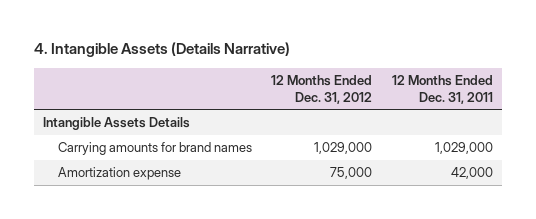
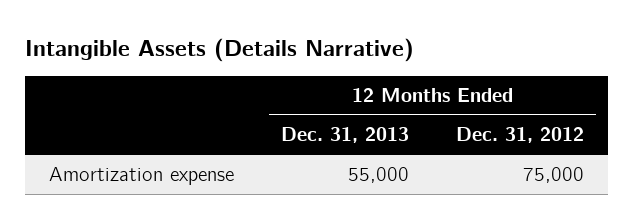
[33,42,290,58] 4. Intangible Assets (Details Narrative) -> [25,37,415,62] Intangible Assets (Details Narrative)
[391,74,493,104] 12 Months Ended Dec. 31, 2011 -> none
none -> [281,127,410,144] Dec. 31, 2013
[43,117,191,131] Intangible Assets Details -> none
[58,142,253,156] Carrying amounts for brand names -> none

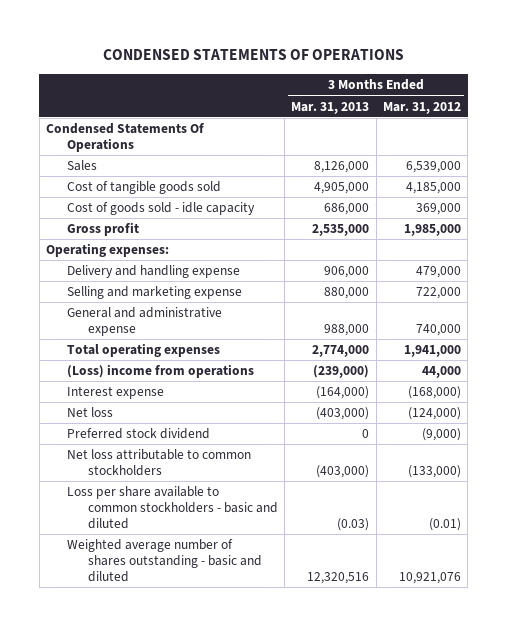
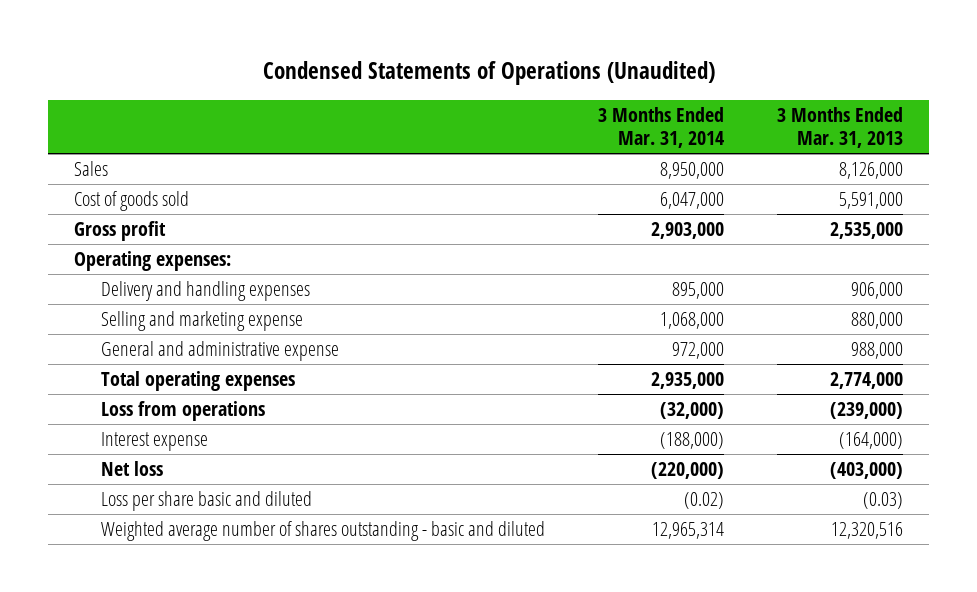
[102,49,404,61] CONDENSED STATEMENTS OF OPERATIONS -> [262,61,715,86] Condensed Statements of Operations (Unaudited)
[383,101,462,114] Mar. 31, 2012 -> none
none -> [598,106,725,149] 3 Months Ended Mar. 31, 2014
[46,123,206,152] Condensed Statements Of Operations -> none
[67,181,222,195] Cost of tangible goods sold -> none
[67,202,256,216] Cost of goods sold - idle capacity -> [74,191,190,212] Cost of goods sold
[324,203,370,216] 686,000 -> [838,192,903,210] 5,591,000
[67,265,241,279] Delivery and handling expense -> [101,281,311,302] Delivery and handling expenses
[67,364,255,379] (Loss) income from operations -> [101,401,266,422] Loss from operations
[67,428,211,440] Preferred stock dividend -> none
[67,449,252,476] Net loss attributable to common stockholders -> none
[67,486,278,529] Loss per share available to common stockholders - basic and diluted -> [101,491,313,512] Loss per share basic and diluted

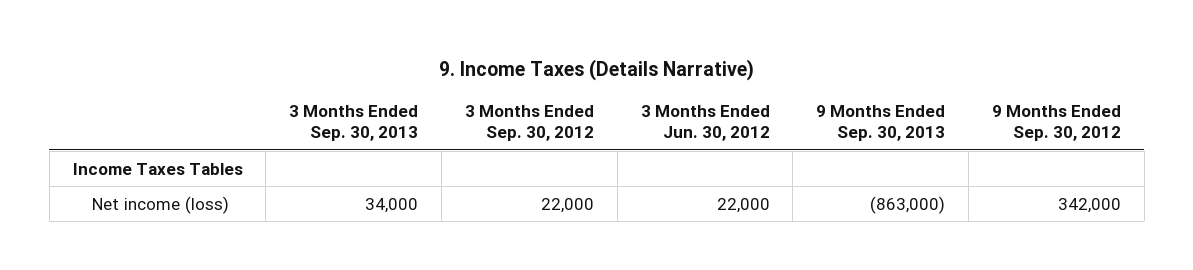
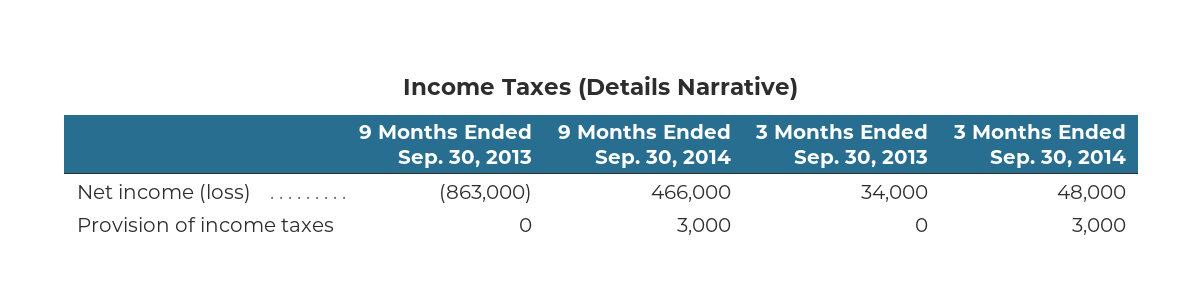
[438,58,754,81] 9. Income Taxes (Details Narrative) -> [403,76,799,101] Income Taxes (Details Narrative)
[464,104,594,142] 3 Months Ended Sep. 30, 2012 -> none
[640,104,770,142] 3 Months Ended Jun. 30, 2012 -> none
[991,104,1121,142] 9 Months Ended Sep. 30, 2012 -> none
none -> [557,124,731,169] 9 Months Ended Sep. 30, 2014
none -> [952,124,1126,169] 3 Months Ended Sep. 30, 2014
[72,162,243,175] Income Taxes Tables -> none
none -> [76,216,334,232] Provision of income taxes

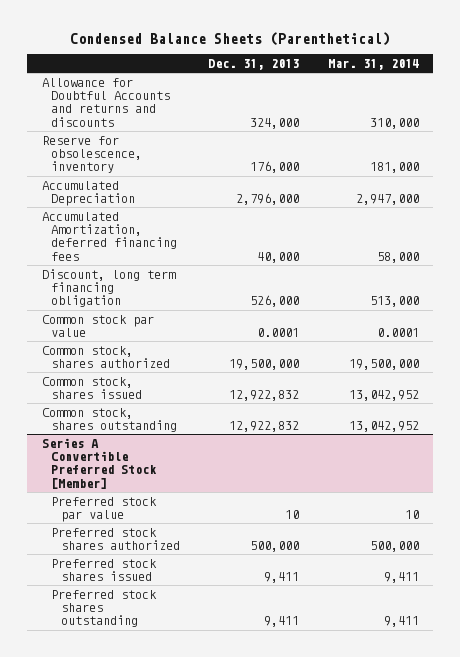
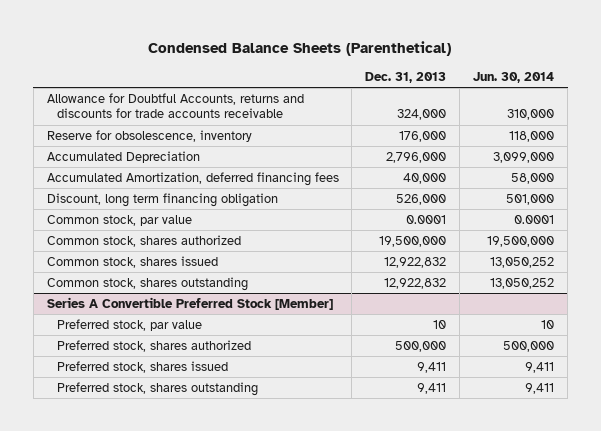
[327,58,419,70] Mar. 31, 2014 -> none
none -> [473,71,555,83] Jun. 30, 2014
[41,77,171,127] Allowance for Doubtful Accounts and returns and discounts -> [46,93,304,119] Allowance for Doubtful Accounts, returns and discounts for trade accounts receivable
[41,314,154,338] Common stock par value -> [46,215,192,227] Common stock, par value
[51,496,158,523] Preferred stock par value -> [56,319,202,332] Preferred stock, par value
[51,527,181,551] Preferred stock shares authorized -> [56,340,251,353] Preferred stock, shares authorized
[51,558,158,582] Preferred stock shares issued -> [56,361,228,374] Preferred stock, shares issued
[51,589,158,628] Preferred stock shares outstanding -> [56,382,258,397] Preferred stock, shares outstanding

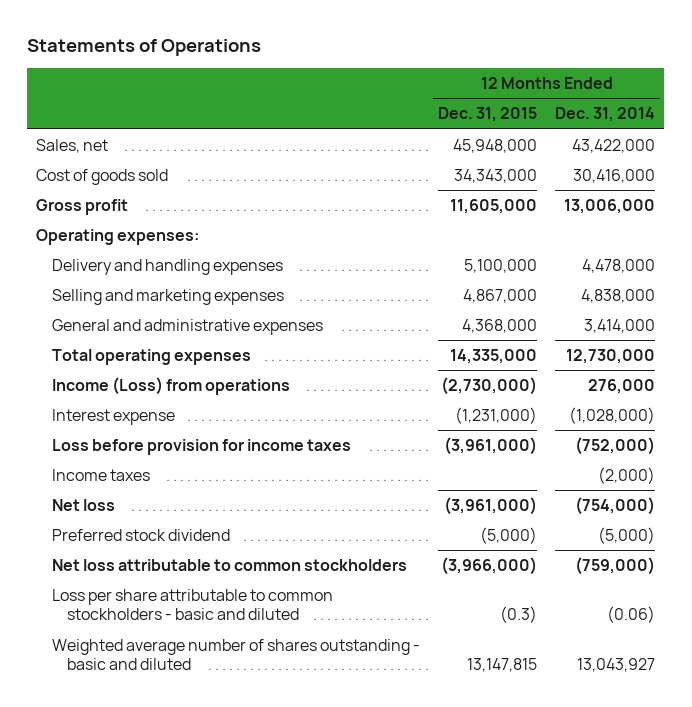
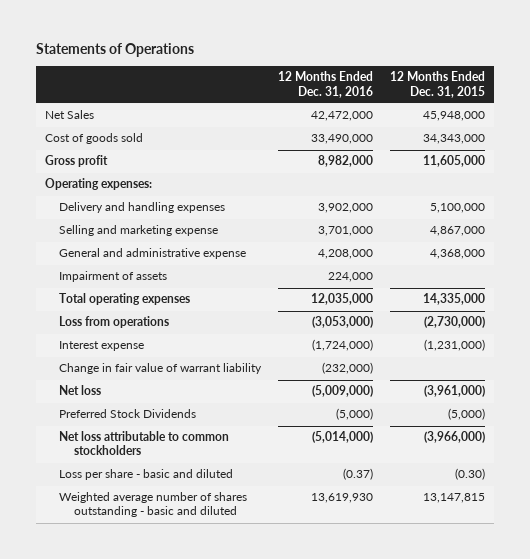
[555,107,656,123] Dec. 31, 2014 -> none
none -> [278,71,374,98] 12 Months Ended Dec. 31, 2016
[36,138,109,153] Sales, net -> [44,110,94,120] Net Sales
[51,288,284,305] Selling and marketing expenses -> [59,225,219,237] Selling and marketing expense
[51,318,323,335] General and administrative expenses -> [59,248,247,260] General and administrative expense
none -> [59,271,168,283] Impairment of assets
[51,376,290,395] Income (Loss) from operations -> [59,316,170,329] Loss from operations
[51,438,351,455] Loss before provision for income taxes -> none
[51,468,150,481] Income taxes -> none
none -> [59,363,263,375] Change in fair value of warrant liability
[51,528,230,541] Preferred stock dividend -> [59,409,197,419] Preferred Stock Dividends
[51,588,333,621] Loss per share attributable to common stockholders - basic and diluted -> [59,469,234,481] Loss per share - basic and diluted
[500,606,538,624] (0.3) -> [455,468,486,481] (0.30)

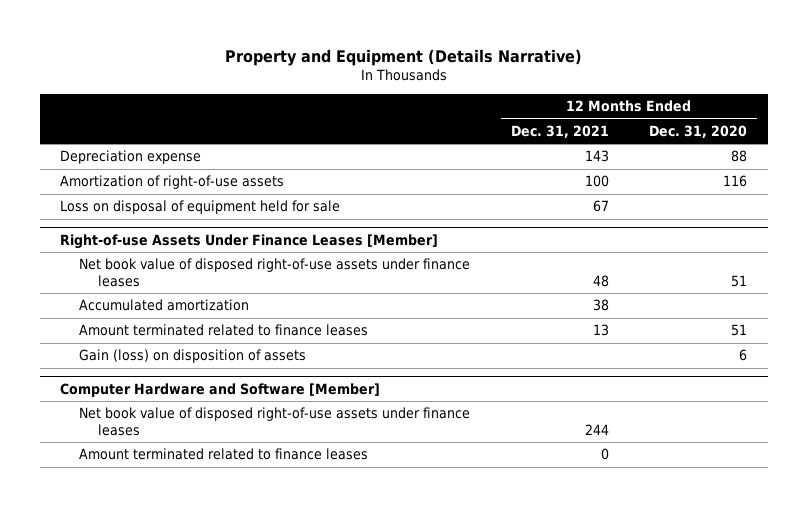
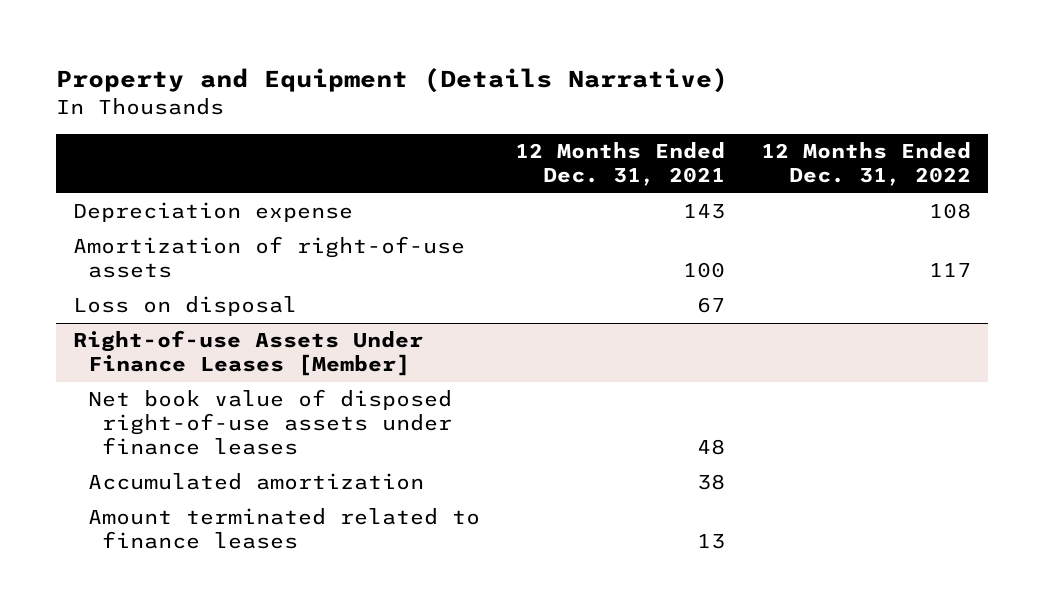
[649,124,748,138] Dec. 31, 2020 -> none
none -> [760,142,971,187] 12 Months Ended Dec. 31, 2022
[60,200,341,215] Loss on disposal of equipment held for sale -> [73,296,298,317] Loss on disposal
[79,349,307,364] Gain (loss) on disposition of assets -> none
[60,382,381,397] Computer Hardware and Software [Member] -> none
[79,407,471,436] Net book value of disposed right-of-use assets under finance leases -> none
[79,448,369,461] Amount terminated related to finance leases -> none

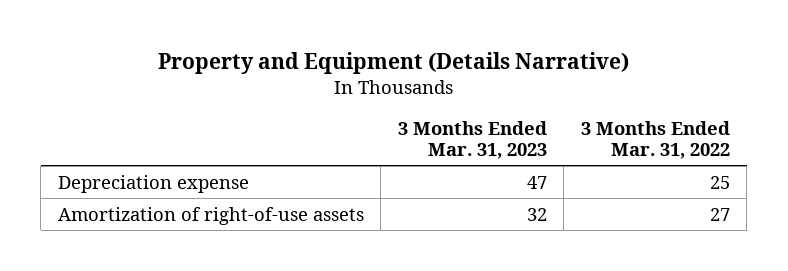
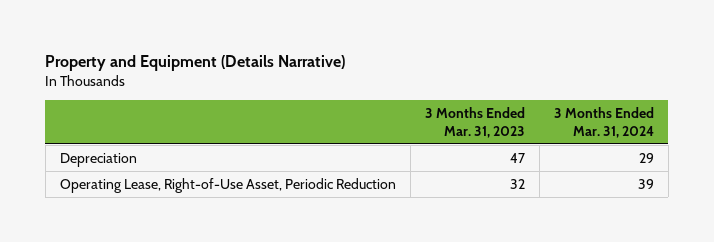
[580,120,730,159] 3 Months Ended Mar. 31, 2022 -> none
none -> [553,107,654,138] 3 Months Ended Mar. 31, 2024
[57,174,249,193] Depreciation expense -> [59,152,137,167] Depreciation
[57,206,364,225] Amortization of right-of-use assets -> [59,177,396,193] Operating Lease, Right-of-Use Asset, Periodic Reduction

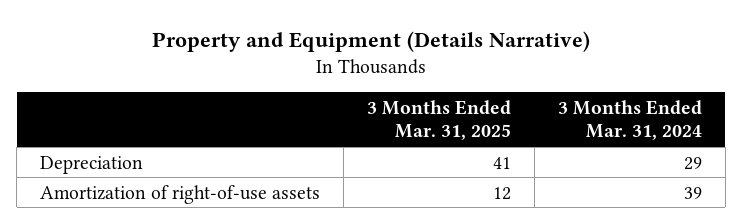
[424,107,525,138] 3 Months Ended Mar. 31, 2023 -> none
none -> [367,99,512,141] 3 Months Ended Mar. 31, 2025
[59,177,396,193] Operating Lease, Right-of-Use Asset, Periodic Reduction -> [40,184,321,204] Amortization of right-of-use assets

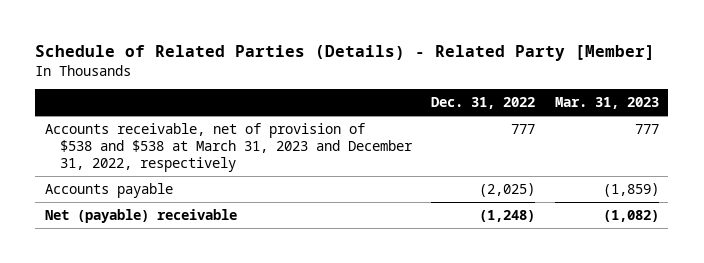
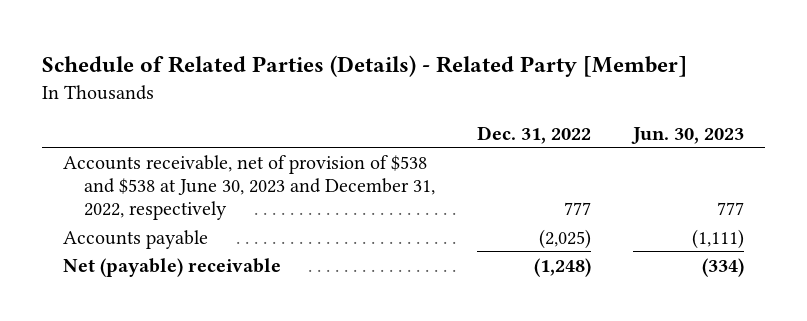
[554,97,659,110] Mar. 31, 2023 -> none
none -> [630,126,744,144] Jun. 30, 2023
[44,122,413,172] Accounts receivable, net of provision of $538 and $538 at March 31, 2023 and December 31, 2022, respectively -> [62,154,435,221] Accounts receivable, net of provision of $538 and $538 at June 30, 2023 and December 31, 2022, respectively

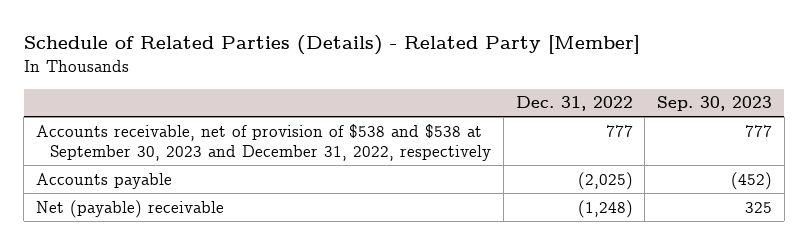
[630,126,744,144] Jun. 30, 2023 -> none
none -> [656,96,772,112] Sep. 30, 2023
[62,154,435,221] Accounts receivable, net of provision of $538 and $538 at June 30, 2023 and December 31, 2022, respectively -> [35,123,492,162] Accounts receivable, net of provision of $538 and $538 at September 30, 2023 and December 31, 2022, respectively

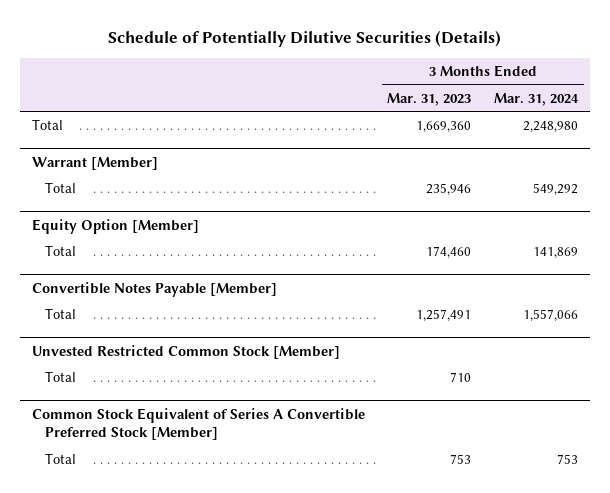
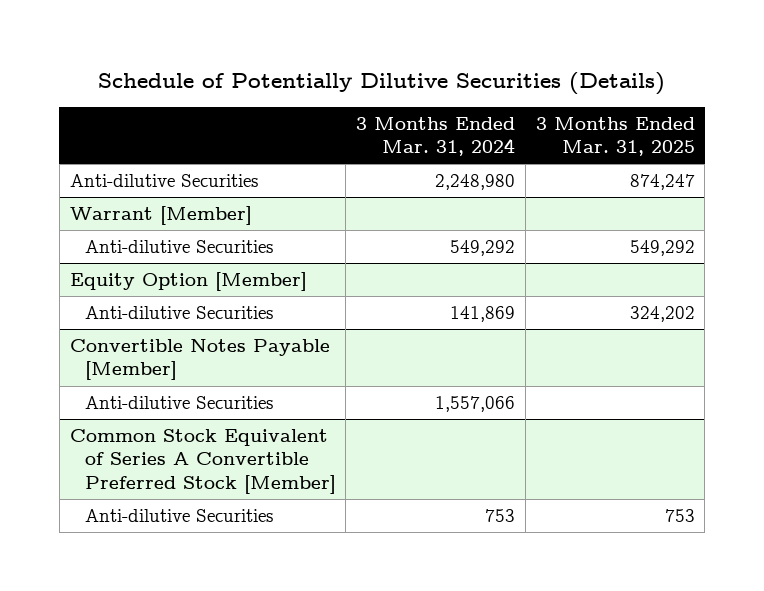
[387,92,472,106] Mar. 31, 2023 -> none
none -> [535,116,695,157] 3 Months Ended Mar. 31, 2025
[31,119,63,131] Total -> [69,173,258,187] Anti-dilutive Securities
[45,182,77,194] Total -> [84,239,273,253] Anti-dilutive Securities
[45,245,77,257] Total -> [84,305,273,319] Anti-dilutive Securities
[31,344,340,359] Unvested Restricted Common Stock [Member] -> none
[45,371,77,383] Total -> none
[45,308,77,320] Total -> [84,395,273,409] Anti-dilutive Securities
[45,453,77,465] Total -> [84,508,273,522] Anti-dilutive Securities

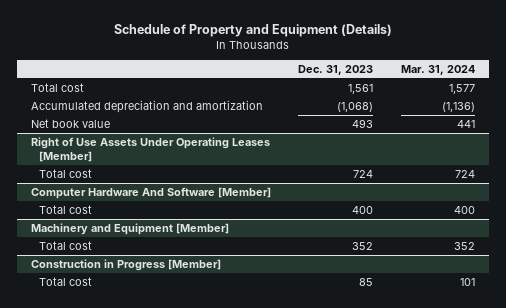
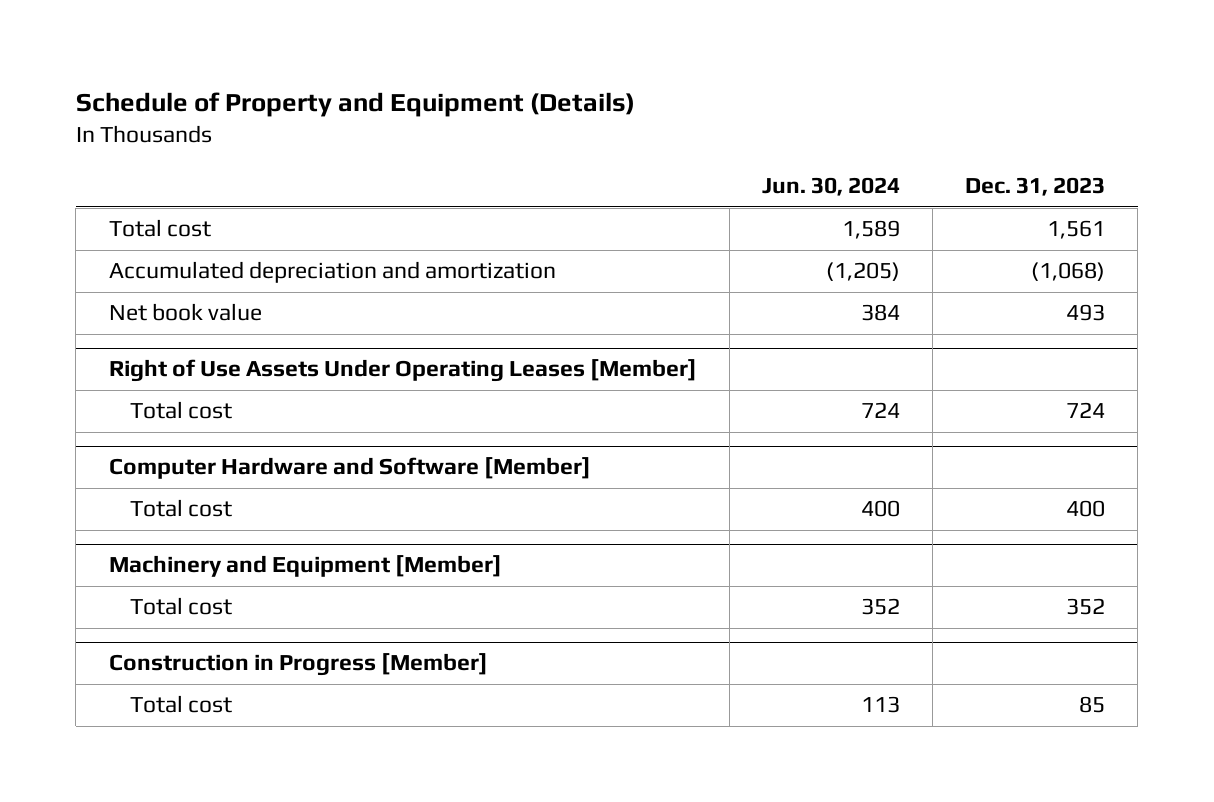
[401,64,476,75] Mar. 31, 2024 -> none
none -> [761,177,900,197] Jun. 30, 2024
[30,187,271,200] Computer Hardware And Software [Member] -> [108,457,591,480] Computer Hardware and Software [Member]

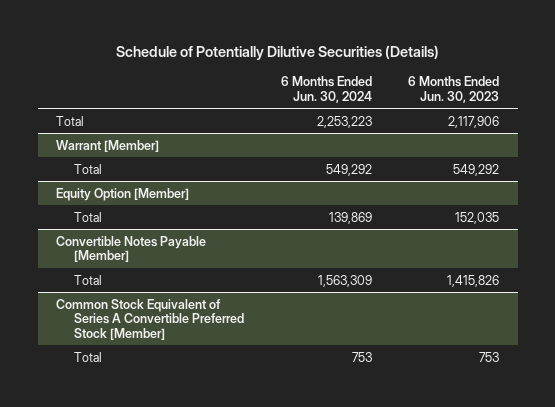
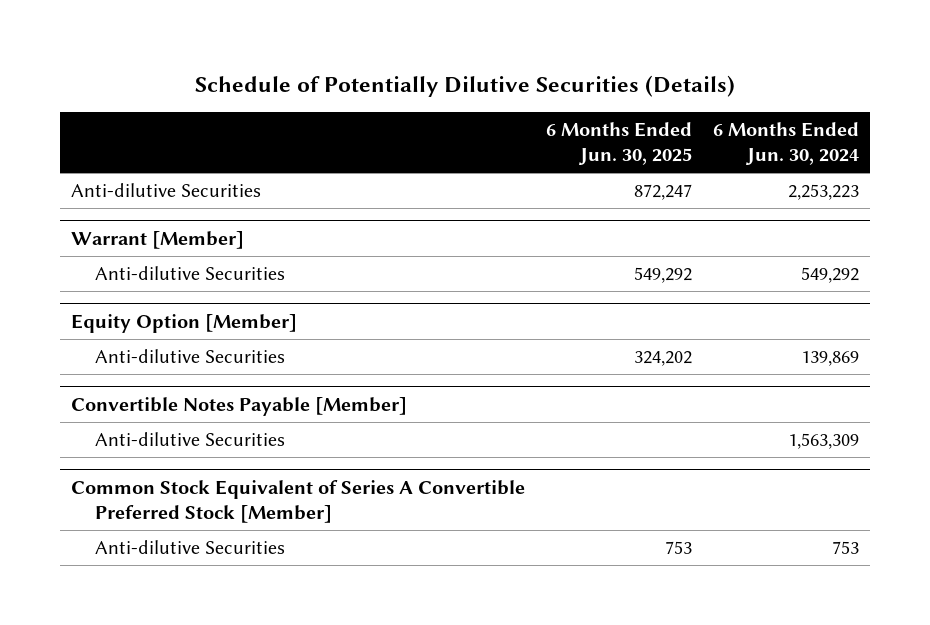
[408,76,500,103] 6 Months Ended Jun. 30, 2023 -> none
none -> [546,121,693,166] 6 Months Ended Jun. 30, 2025
[56,115,85,126] Total -> [70,183,261,198] Anti-dilutive Securities
[73,163,102,174] Total -> [95,266,286,281] Anti-dilutive Securities
[73,211,102,222] Total -> [95,349,286,364] Anti-dilutive Securities
[73,274,102,285] Total -> [95,432,286,447] Anti-dilutive Securities
[73,351,102,362] Total -> [95,540,286,555] Anti-dilutive Securities

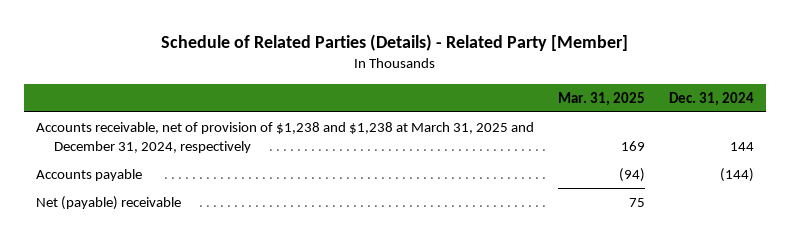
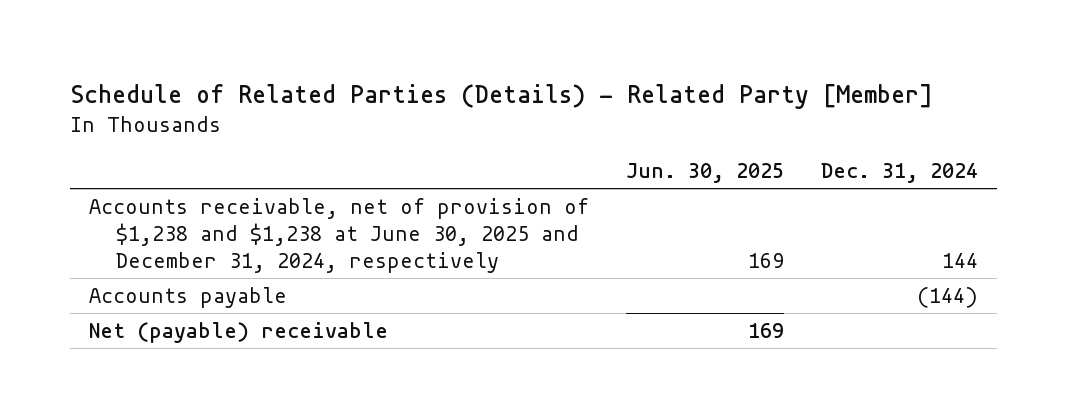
[557,91,645,106] Mar. 31, 2025 -> none
none -> [626,163,785,184] Jun. 30, 2025
[36,121,535,153] Accounts receivable, net of provision of $1,238 and $1,238 at March 31, 2025 and December 31, 2024, respectively -> [88,197,589,273] Accounts receivable, net of provision of $1,238 and $1,238 at June 30, 2025 and December 31, 2024, respectively

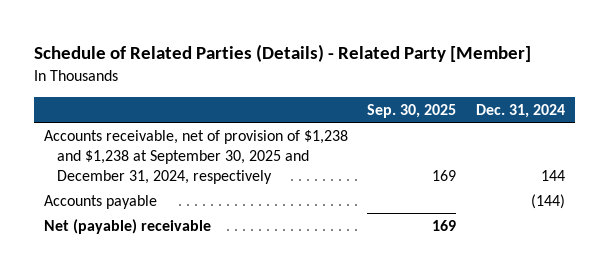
[626,163,785,184] Jun. 30, 2025 -> none
none -> [367,104,457,119] Sep. 30, 2025
[88,197,589,273] Accounts receivable, net of provision of $1,238 and $1,238 at June 30, 2025 and December 31, 2024, respectively -> [43,129,348,185] Accounts receivable, net of provision of $1,238 and $1,238 at September 30, 2025 and December 31, 2024, respectively

